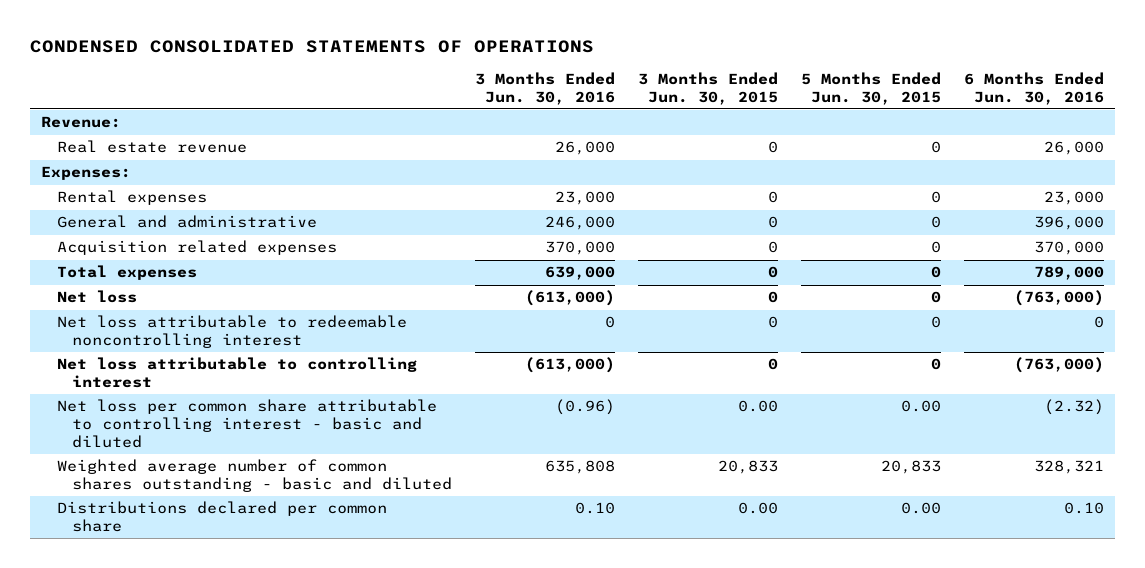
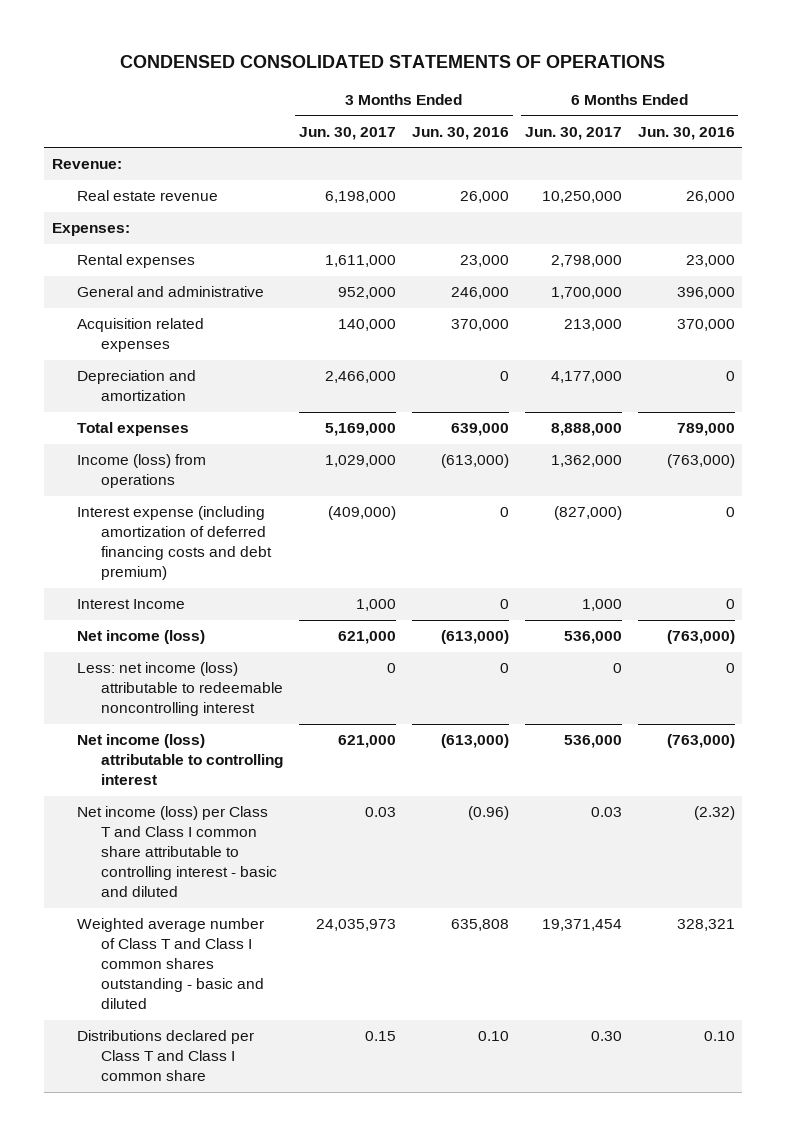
[638,71,779,105] 3 Months Ended Jun. 30, 2015 -> none
[800,71,941,105] 5 Months Ended Jun. 30, 2015 -> none
none -> [299,126,397,140] Jun. 30, 2017
none -> [524,126,622,140] Jun. 30, 2017
none -> [76,370,196,402] Depreciation and amortization
none -> [76,454,206,489] Income (loss) from operations
none -> [76,506,273,581] Interest expense (including amortization of deferred financing costs and debt premium)
none -> [76,599,185,610] Interest Income
[56,290,137,304] Net loss -> [76,630,205,645] Net income (loss)
[56,315,407,349] Net loss attributable to redeemable noncontrolling interest -> [76,662,284,717] Less: net income (loss) attributable to redeemable noncontrolling interest
[56,357,417,389] Net loss attributable to controlling interest -> [76,734,284,786] Net income (loss) attributable to controlling interest
[56,399,437,448] Net loss per common share attributable to controlling interest - basic and diluted -> [76,806,278,898] Net income (loss) per Class T and Class I common share attributable to controlling interest - basic and diluted
[56,459,453,493] Weighted average number of common shares outstanding - basic and diluted -> [76,918,265,1010] Weighted average number of Class T and Class I common shares outstanding - basic and diluted
[56,501,387,533] Distributions declared per common share -> [76,1030,254,1082] Distributions declared per Class T and Class I common share

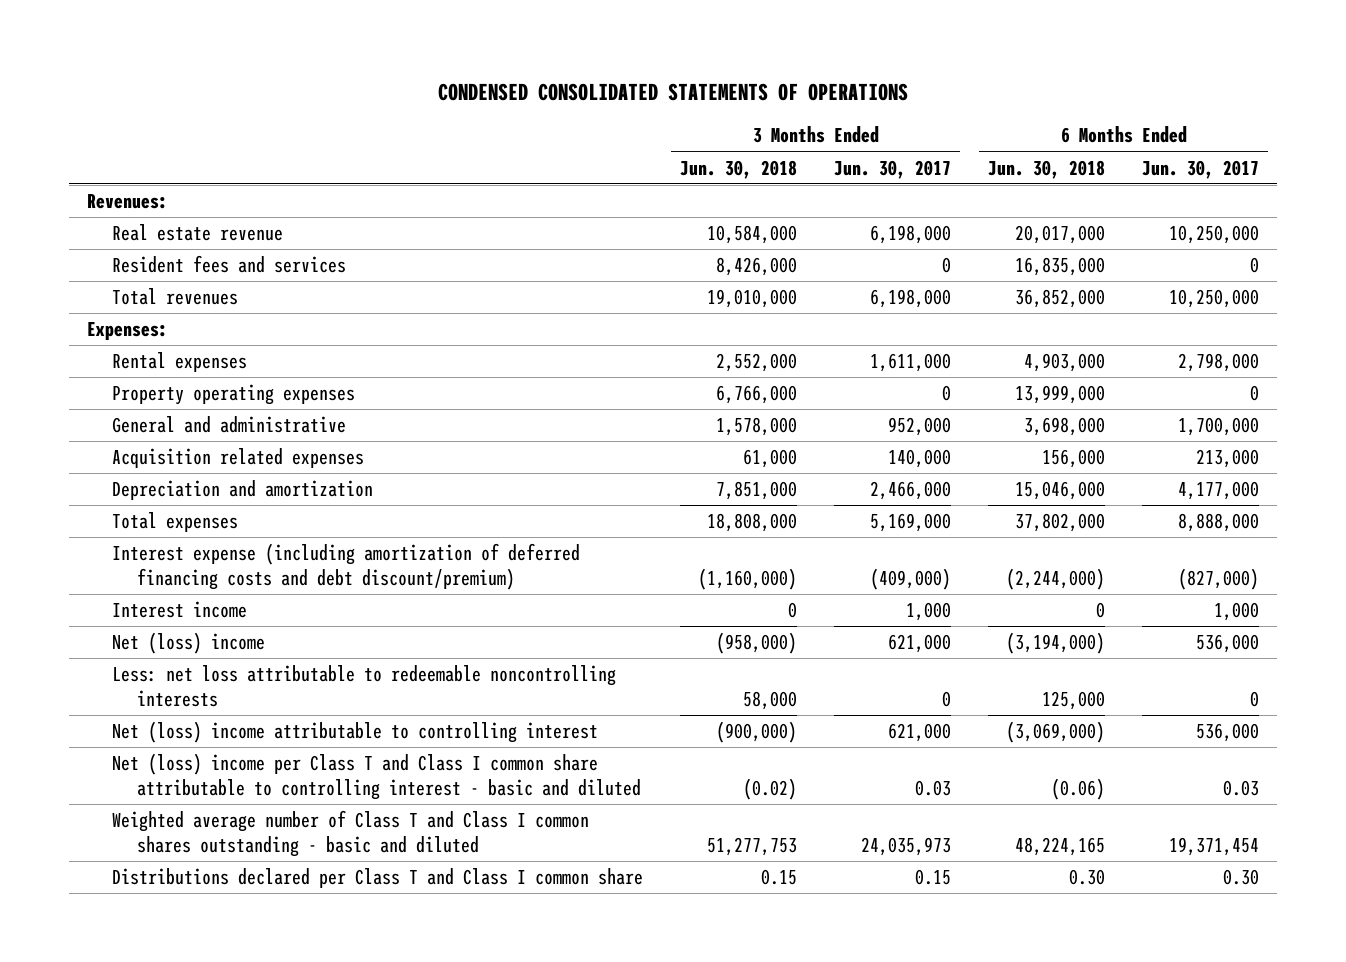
[411,126,509,140] Jun. 30, 2016 -> none
[637,126,735,140] Jun. 30, 2016 -> none
none -> [680,159,798,179] Jun. 30, 2018
none -> [988,159,1106,179] Jun. 30, 2018
[51,159,122,170] Revenue: -> [87,193,169,209] Revenues:
none -> [112,254,347,273] Resident fees and services
none -> [112,287,239,305] Total revenues
none -> [112,383,356,405] Property operating expenses
[76,454,206,489] Income (loss) from operations -> none
[76,506,273,581] Interest expense (including amortization of deferred financing costs and debt premium) -> [112,542,581,591] Interest expense (including amortization of deferred financing costs and debt discount/premium)
[76,599,185,610] Interest Income -> [112,600,248,618] Interest income
[76,630,205,645] Net income (loss) -> [112,631,266,654] Net (loss) income
[76,662,284,717] Less: net income (loss) attributable to redeemable noncontrolling interest -> [112,664,617,708] Less: net loss attributable to redeemable noncontrolling interests
[76,734,284,786] Net income (loss) attributable to controlling interest -> [112,720,599,743] Net (loss) income attributable to controlling interest
[76,806,278,898] Net income (loss) per Class T and Class I common share attributable to controlling interest - basic and diluted -> [112,752,642,801] Net (loss) income per Class T and Class I common share attributable to controlling interest - basic and diluted

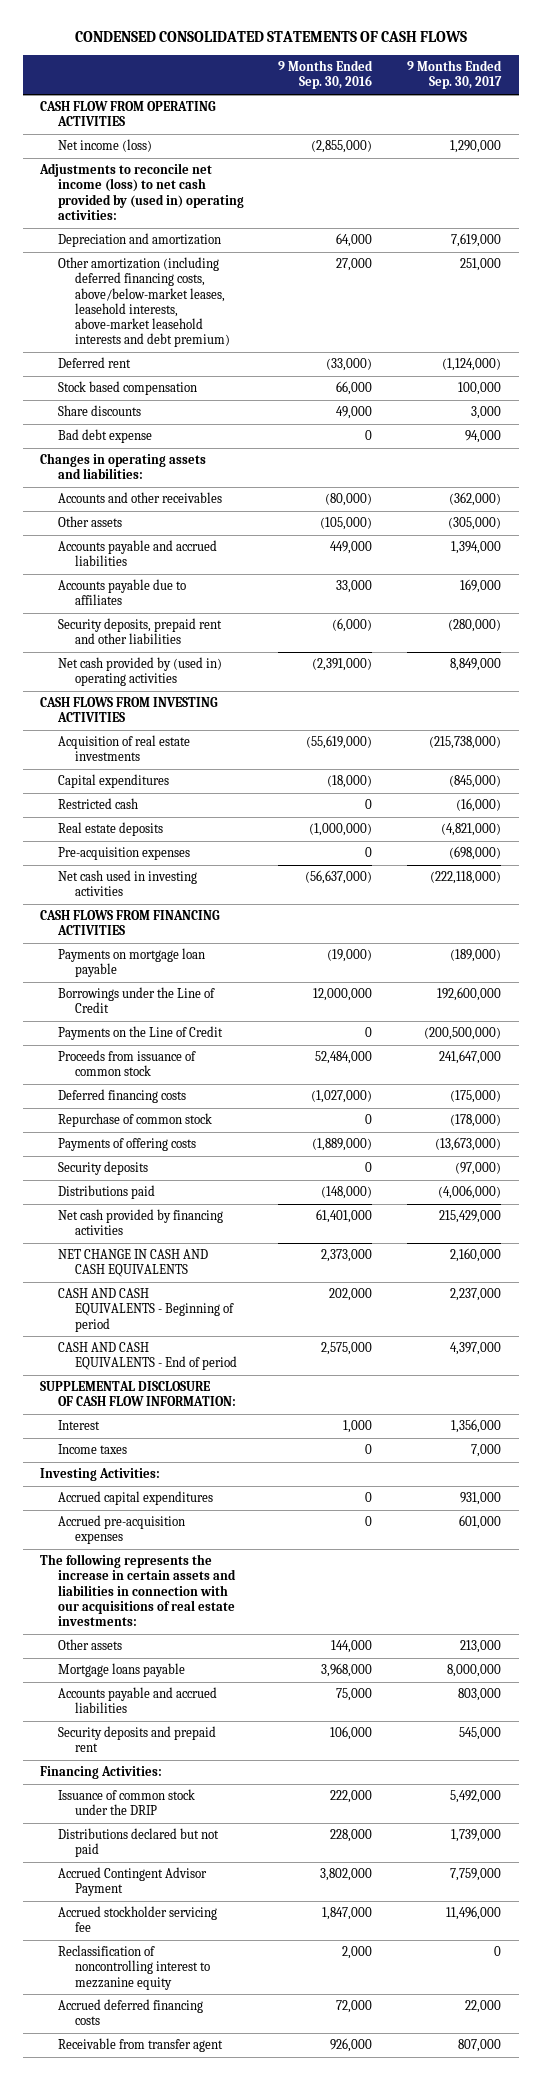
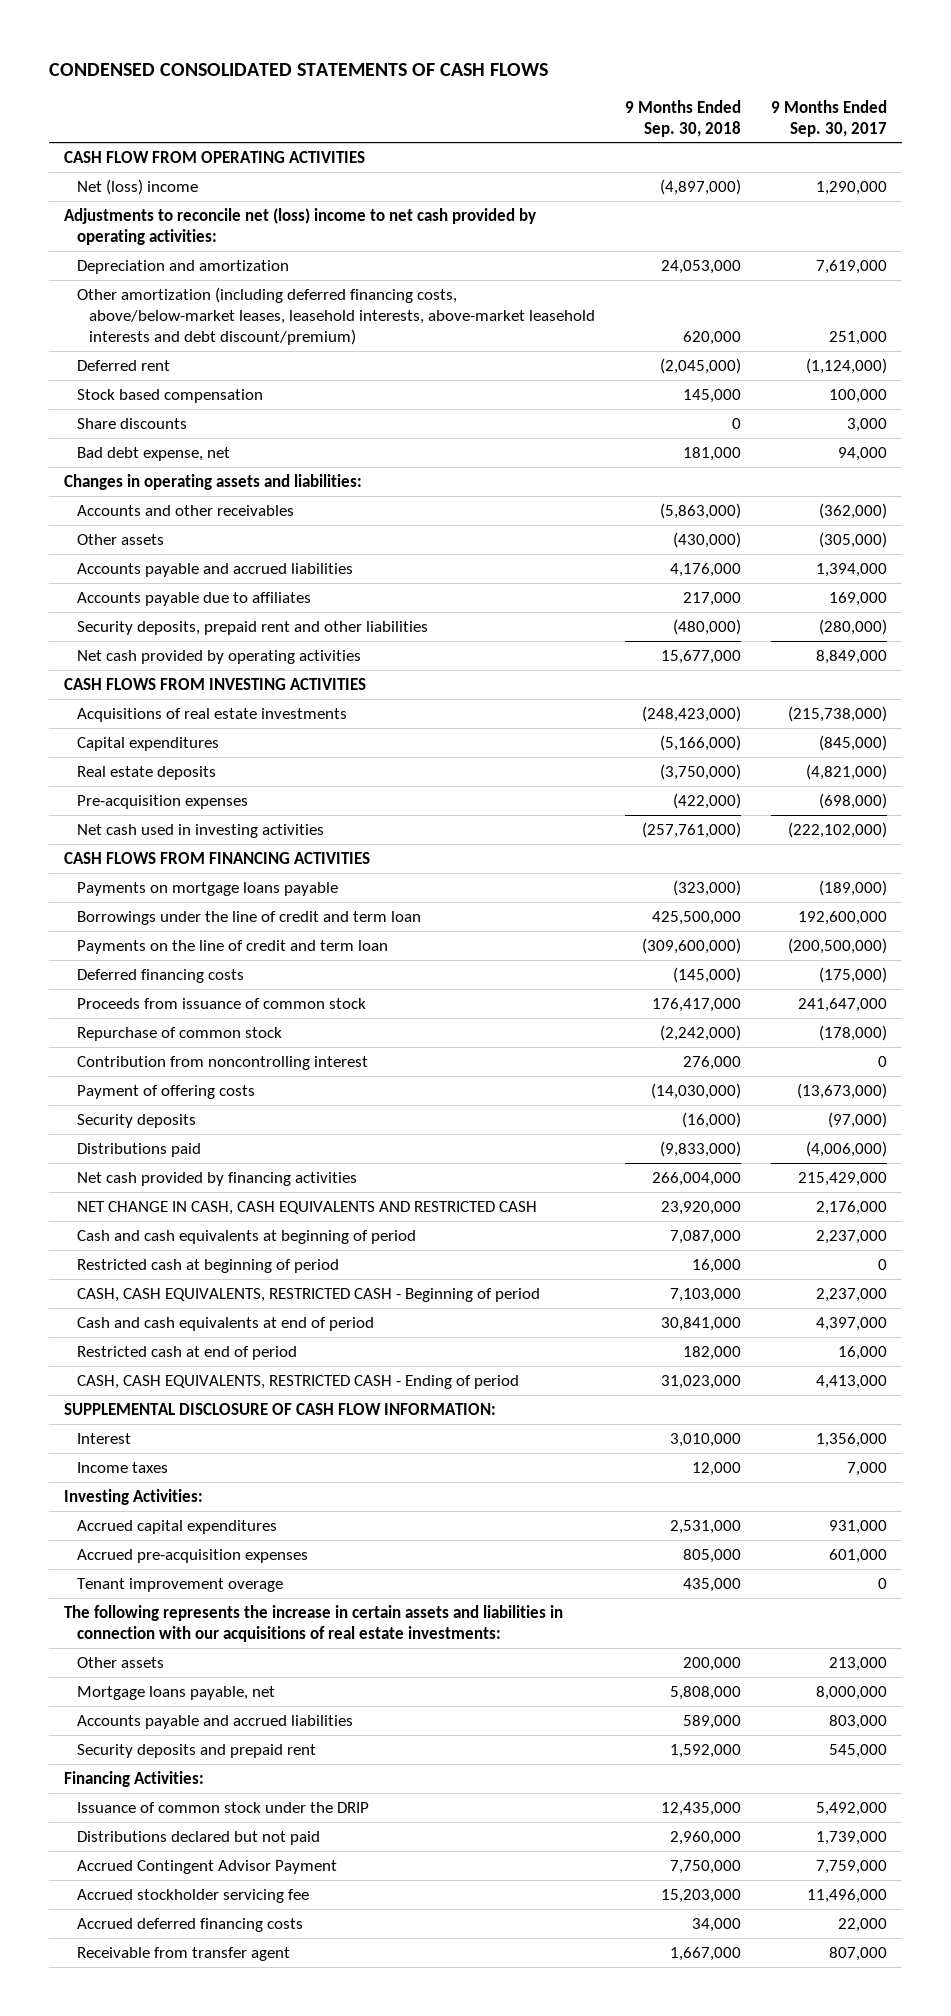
[278,60,374,90] 9 Months Ended Sep. 30, 2016 -> none
none -> [625,99,742,137] 9 Months Ended Sep. 30, 2018
[57,139,152,153] Net income (loss) -> [76,178,198,195] Net (loss) income
[39,163,244,220] Adjustments to reconcile net income (loss) to net cash provided by (used in) operating activities: -> [64,207,537,245] Adjustments to reconcile net (loss) income to net cash provided by operating activities:
[57,257,230,347] Other amortization (including deferred financing costs, above/below-market leases, leasehold interests, above-market leasehold interests and debt premium) -> [76,286,596,346] Other amortization (including deferred financing costs, above/below-market leases, leasehold interests, above-market leasehold interests and debt discount/premium)
[57,429,152,444] Bad debt expense -> [76,446,230,461] Bad debt expense, net
[57,657,222,687] Net cash provided by (used in) operating activities -> [76,649,361,664] Net cash provided by operating activities
[57,735,190,762] Acquisition of real estate investments -> [76,707,347,722] Acquisitions of real estate investments
[57,798,138,810] Restricted cash -> none
[430,871,502,885] (222,118,000) -> [788,821,888,838] (222,102,000)
[57,948,205,978] Payments on mortgage loan payable -> [76,881,338,896] Payments on mortgage loans payable
[57,987,215,1014] Borrowings under the Line of Credit -> [76,910,421,925] Borrowings under the line of credit and term loan
[57,1026,223,1041] Payments on the Line of Credit -> [76,939,388,954] Payments on the line of credit and term loan
[57,1050,196,1077] Proceeds from issuance of common stock -> [76,997,366,1009] Proceeds from issuance of common stock
none -> [76,1055,368,1070] Contribution from noncontrolling interest
[57,1138,196,1152] Payments of offering costs -> [76,1084,255,1099] Payment of offering costs
[57,1249,208,1278] NET CHANGE IN CASH AND CASH EQUIVALENTS -> [76,1200,537,1215] NET CHANGE IN CASH, CASH EQUIVALENTS AND RESTRICTED CASH
[450,1248,502,1263] 2,160,000 -> [816,1200,888,1215] 2,176,000
[57,1288,234,1332] CASH AND CASH EQUIVALENTS - Beginning of period -> [76,1229,416,1244] Cash and cash equivalents at beginning of period
none -> [76,1258,339,1273] Restricted cash at beginning of period
none -> [76,1287,540,1302] CASH, CASH EQUIVALENTS, RESTRICTED CASH - Beginning of period
[57,1342,237,1371] CASH AND CASH EQUIVALENTS - End of period -> [76,1316,374,1331] Cash and cash equivalents at end of period
none -> [76,1345,297,1360] Restricted cash at end of period
none -> [76,1374,519,1389] CASH, CASH EQUIVALENTS, RESTRICTED CASH - Ending of period
none -> [76,1577,283,1592] Tenant improvement overage
[57,1663,185,1678] Mortgage loans payable -> [76,1685,275,1700] Mortgage loans payable, net
[57,1945,210,1990] Reclassification of noncontrolling interest to mezzanine equity -> none

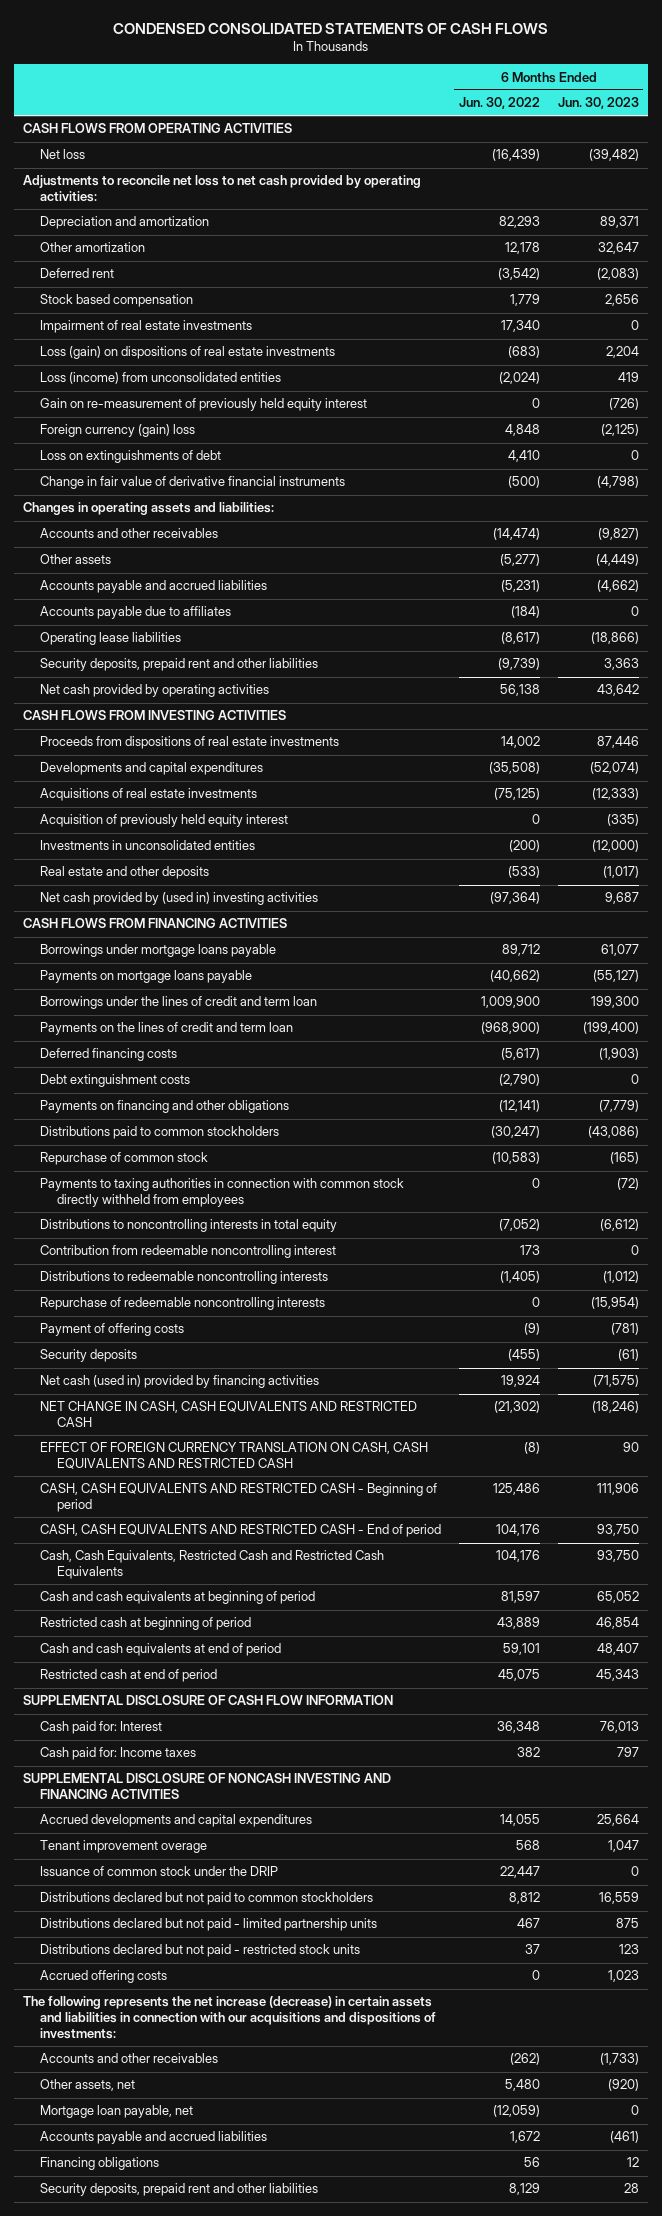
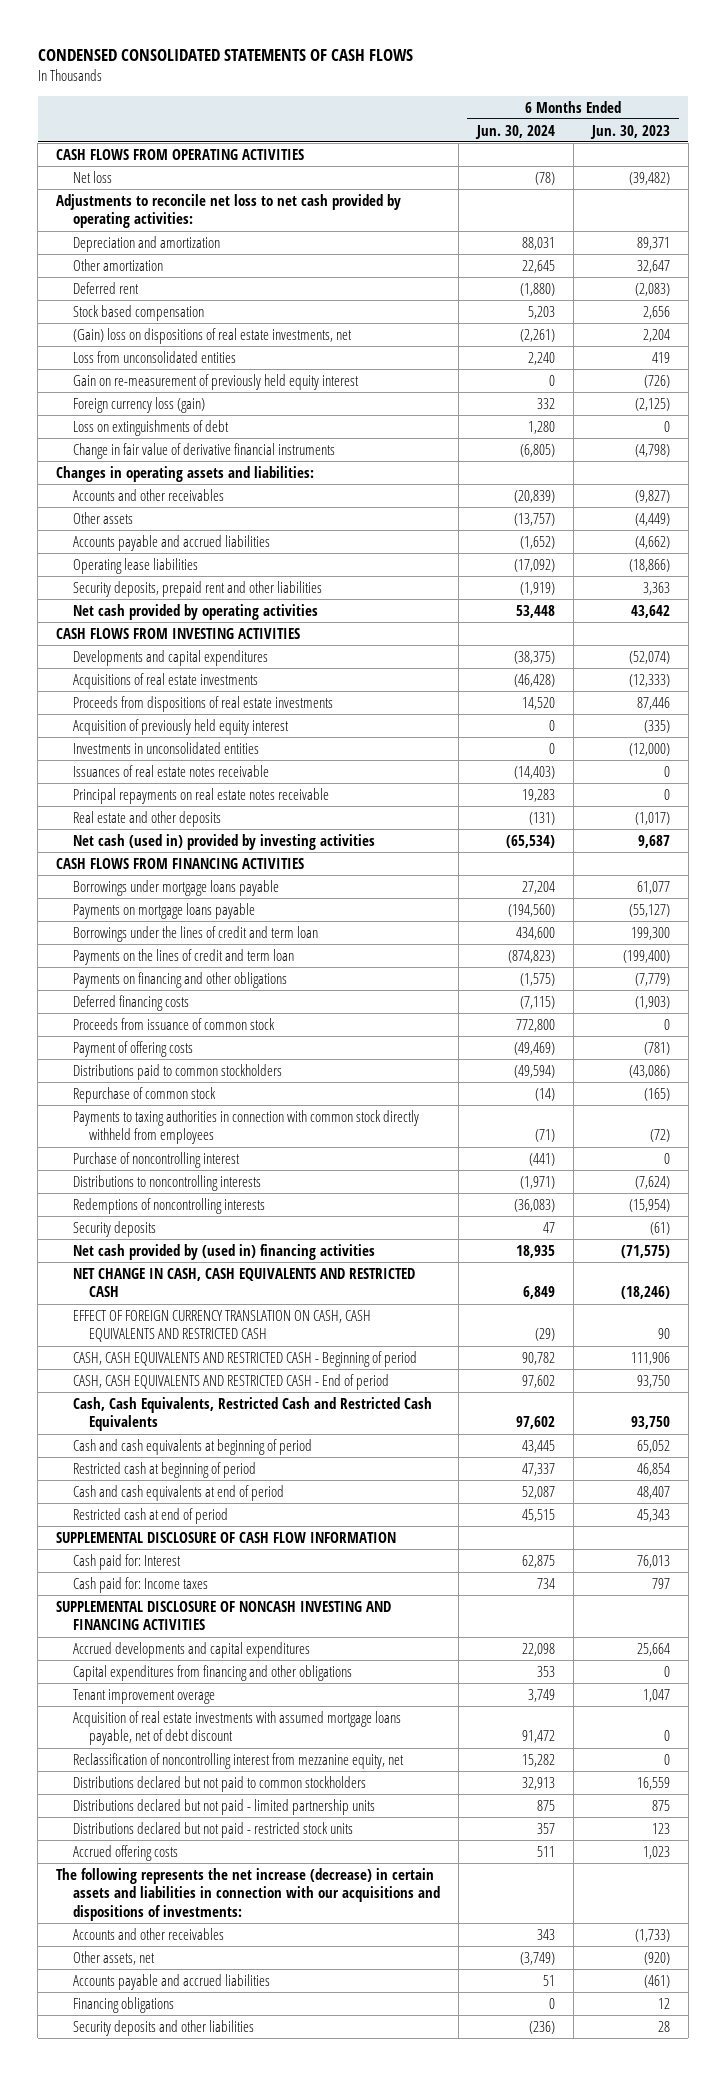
[458,97,540,110] Jun. 30, 2022 -> none
none -> [474,124,555,139] Jun. 30, 2024
[39,320,252,334] Impairment of real estate investments -> none
[39,346,335,360] Loss (gain) on dispositions of real estate investments -> [72,327,352,344] (Gain) loss on dispositions of real estate investments, net
[39,372,281,385] Loss (income) from unconsolidated entities -> [72,350,236,363] Loss from unconsolidated entities
[39,424,195,438] Foreign currency (gain) loss -> [72,396,205,413] Foreign currency loss (gain)
[39,606,231,620] Accounts payable due to affiliates -> none
[39,736,339,750] Proceeds from dispositions of real estate investments -> [72,695,333,712] Proceeds from dispositions of real estate investments
none -> [72,764,269,777] Issuances of real estate notes receivable
none -> [72,787,329,804] Principal repayments on real estate notes receivable
[39,892,318,906] Net cash provided by (used in) investing activities -> [72,833,375,850] Net cash (used in) provided by investing activities
[39,1074,190,1088] Debt extinguishment costs -> none
[39,1048,177,1062] Deferred financing costs -> [72,994,189,1011] Deferred financing costs
none -> [72,1017,275,1030] Proceeds from issuance of common stock
[39,1323,184,1337] Payment of offering costs -> [72,1040,193,1057] Payment of offering costs
[39,1245,336,1259] Contribution from redeemable noncontrolling interest -> none
[39,1271,328,1285] Distributions to redeemable noncontrolling interests -> none
none -> [72,1151,240,1168] Purchase of noncontrolling interest
[39,1219,337,1233] Distributions to noncontrolling interests in total equity -> [72,1174,261,1191] Distributions to noncontrolling interests
[599,1219,639,1232] (6,612) -> [634,1175,670,1189] (7,624)
[39,1297,325,1311] Repurchase of redeemable noncontrolling interests -> [72,1197,265,1214] Redemptions of noncontrolling interests
[39,1375,319,1389] Net cash (used in) provided by financing activities -> [72,1243,375,1260] Net cash provided by (used in) financing activities
none -> [72,1664,352,1681] Capital expenditures from financing and other obligations
[39,1866,278,1877] Issuance of common stock under the DRIP -> none
none -> [72,1710,401,1746] Acquisition of real estate investments with assumed mortgage loans payable, net of debt discount
none -> [72,1752,404,1769] Reclassification of noncontrolling interest from mezzanine equity, net
[39,2105,193,2119] Mortgage loan payable, net -> none
[39,2183,318,2197] Security deposits, prepaid rent and other liabilities -> [72,2019,254,2036] Security deposits and other liabilities

